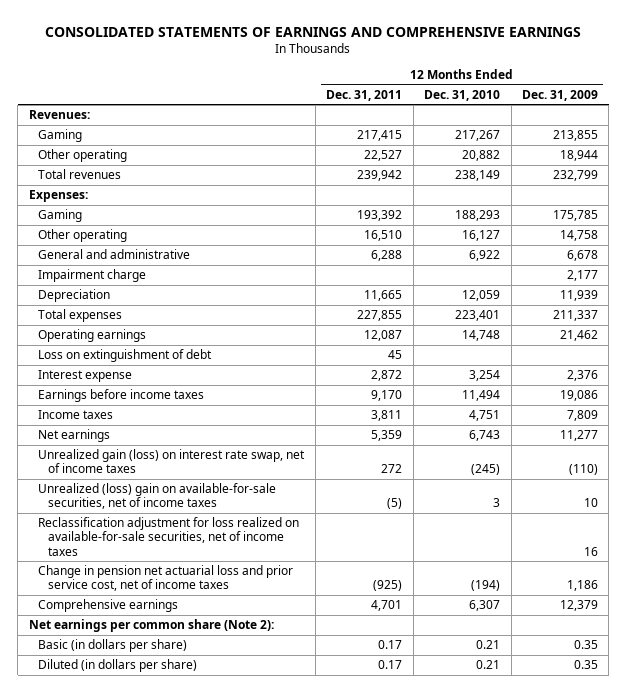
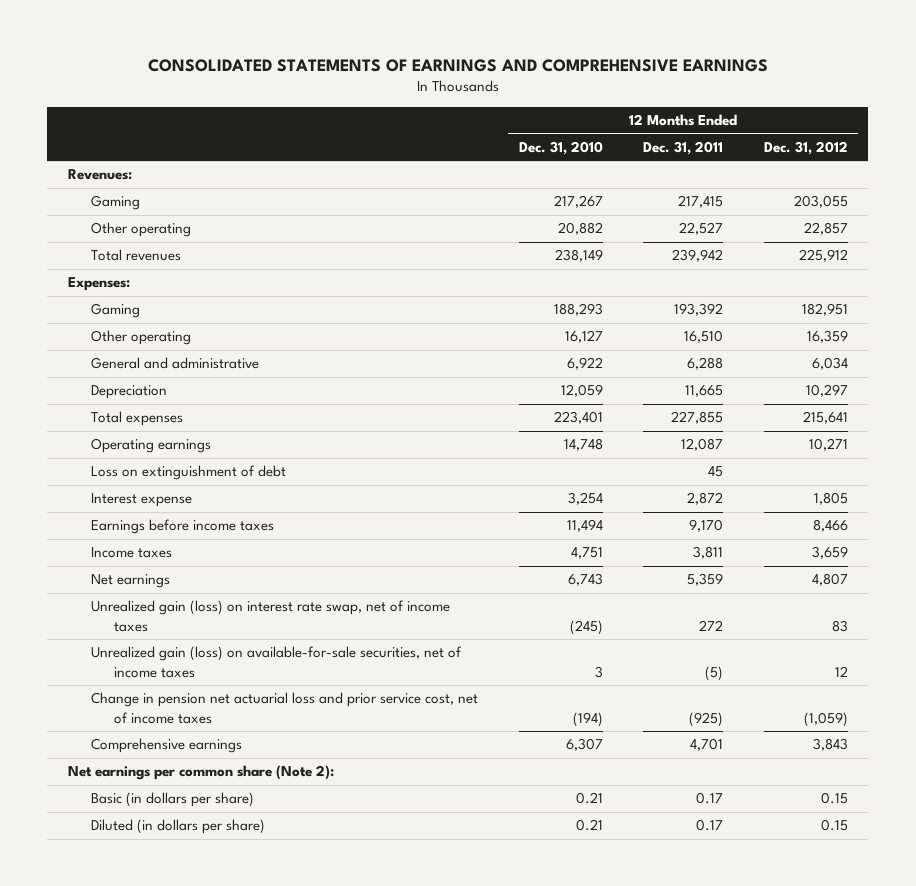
[521,89,598,101] Dec. 31, 2009 -> none
none -> [764,141,849,156] Dec. 31, 2012
[38,269,147,283] Impairment charge -> none
[38,517,300,556] Reclassification adjustment for loss realized on available-for-sale securities, net of income taxes -> none
[38,483,277,510] Unrealized (loss) gain on available-for-sale securities, net of income taxes -> [90,646,462,678] Unrealized gain (loss) on available-for-sale securities, net of income taxes

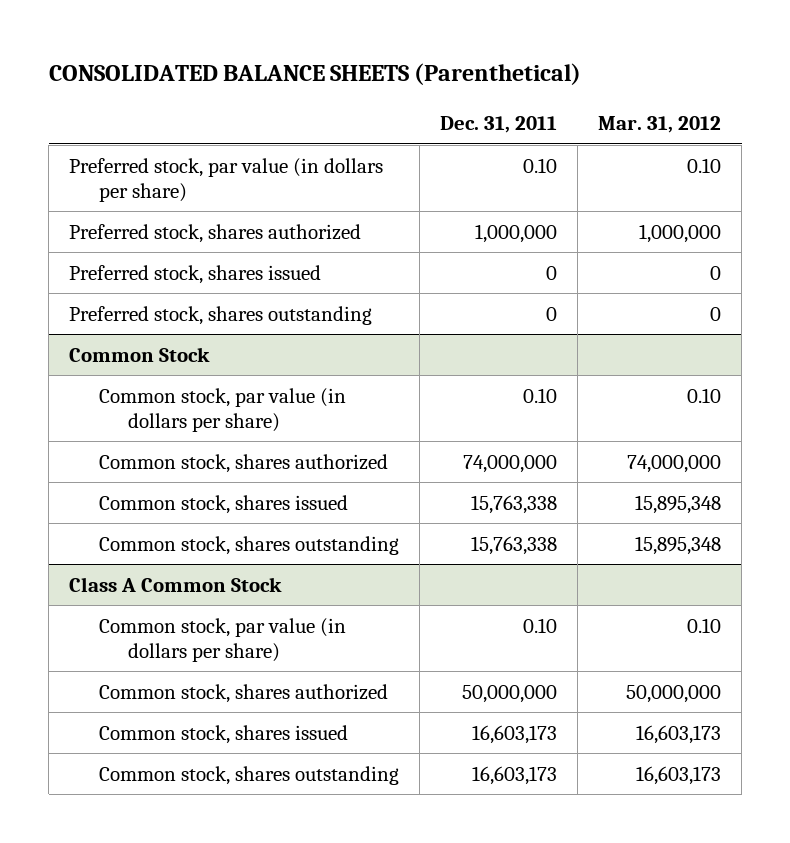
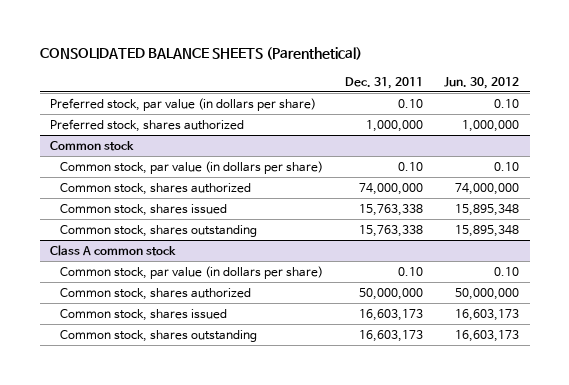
[597,116,721,134] Mar. 31, 2012 -> none
none -> [444,76,520,89] Jun. 30, 2012
[69,264,322,284] Preferred stock, shares issued -> none
[69,305,373,325] Preferred stock, shares outstanding -> none
[69,346,211,362] Common Stock -> [50,141,135,152] Common stock
[69,576,283,592] Class A Common Stock -> [50,245,177,257] Class A common stock

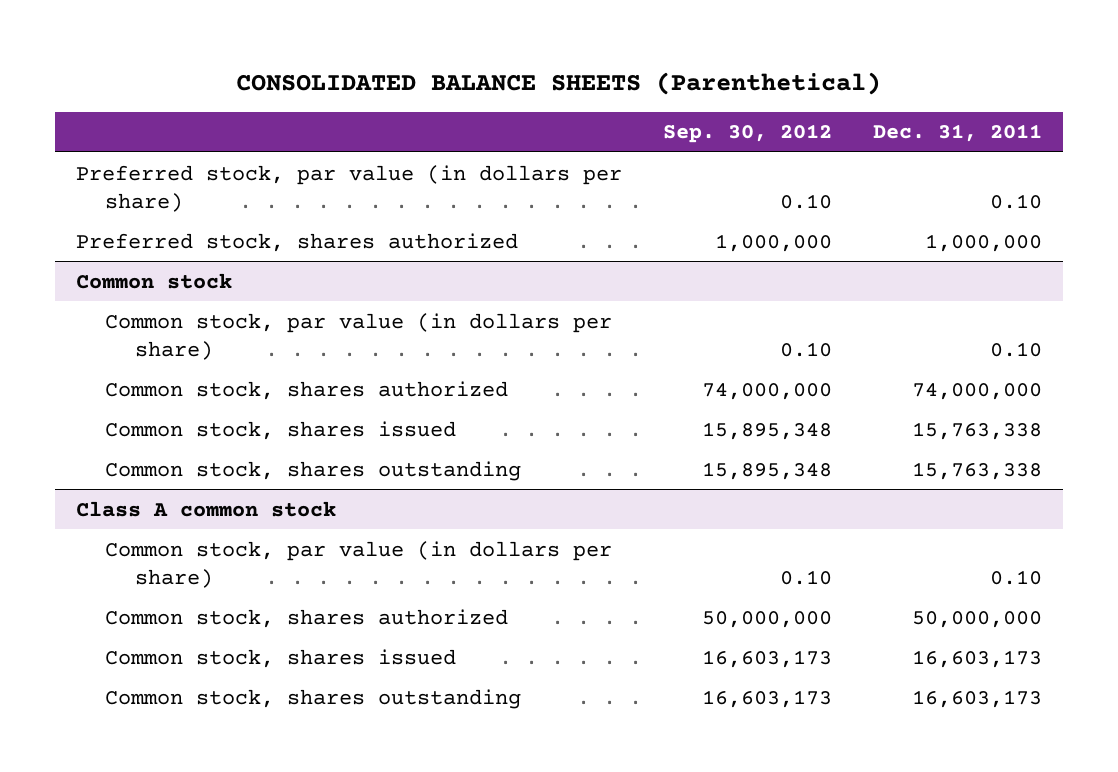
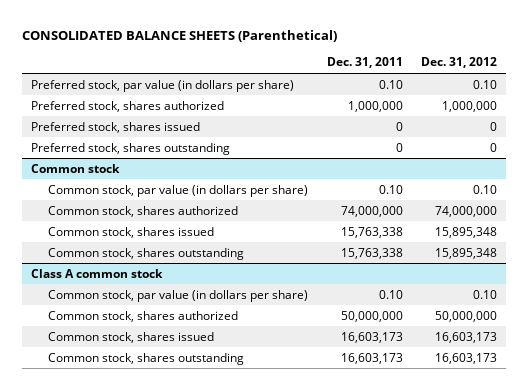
[662,124,832,144] Sep. 30, 2012 -> none
none -> [420,57,497,69] Dec. 31, 2012
none -> [31,121,201,133] Preferred stock, shares issued
none -> [31,142,231,155] Preferred stock, shares outstanding

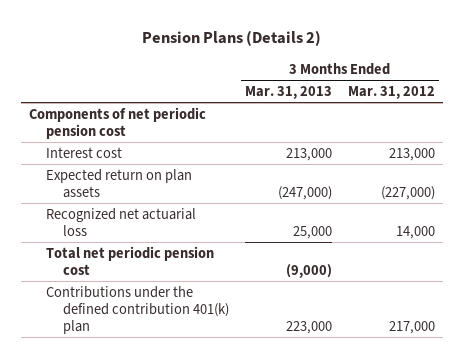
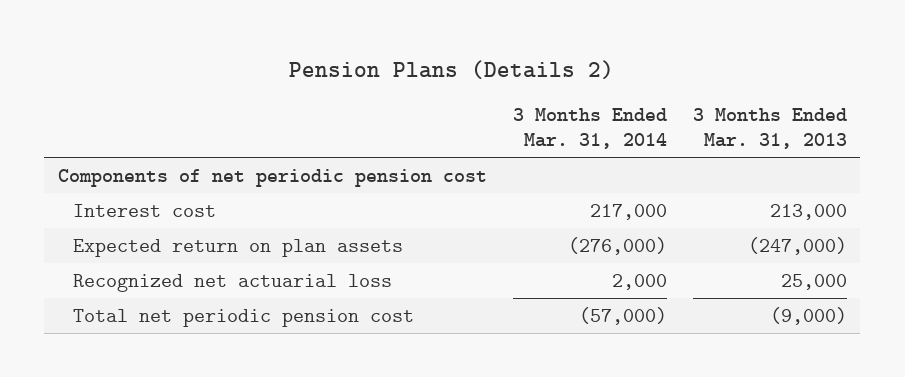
[347,86,435,100] Mar. 31, 2012 -> none
none -> [512,108,667,150] 3 Months Ended Mar. 31, 2014
[45,285,229,334] Contributions under the defined contribution 401(k) plan -> none

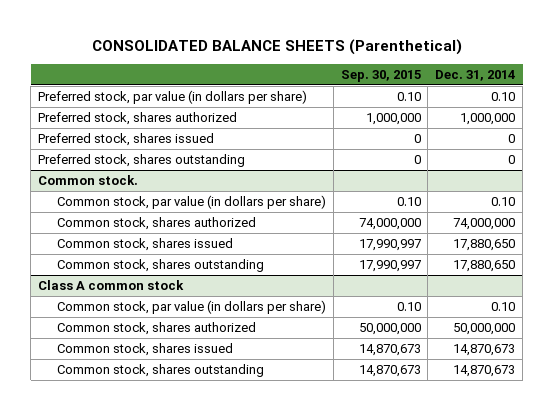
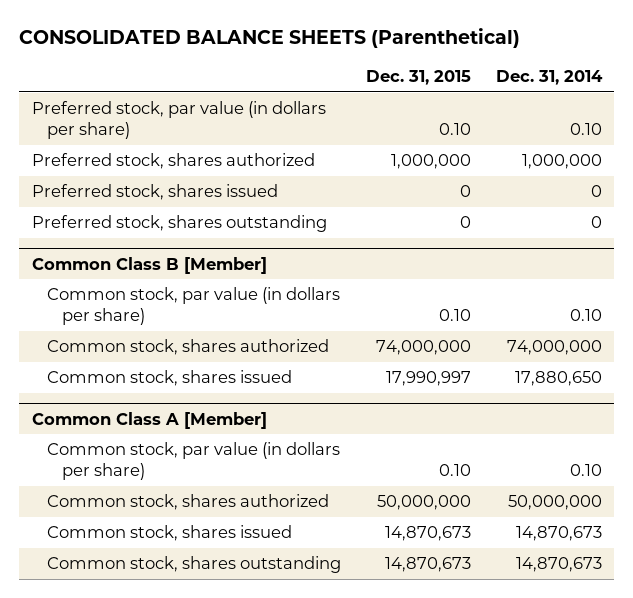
[340,70,421,83] Sep. 30, 2015 -> none
none -> [365,70,471,86] Dec. 31, 2015
[38,174,139,185] Common stock. -> [31,256,267,274] Common Class B [Member]
[56,258,264,272] Common stock, shares outstanding -> none
[38,279,185,290] Class A common stock -> [31,411,267,429] Common Class A [Member]

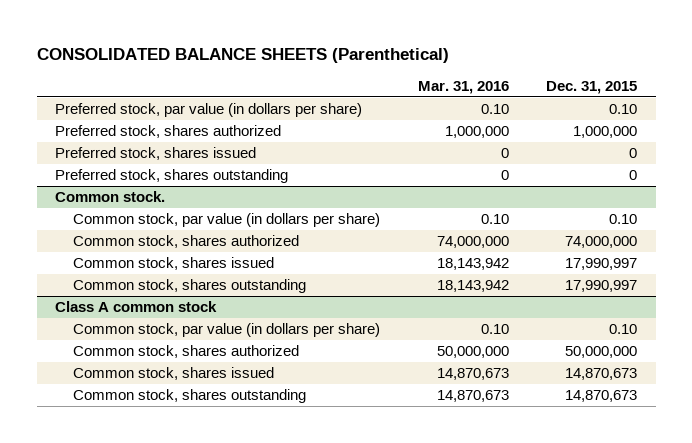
[495,70,603,86] Dec. 31, 2014 -> none
none -> [417,80,509,94] Mar. 31, 2016
[31,256,267,274] Common Class B [Member] -> [55,191,166,203] Common stock.
none -> [73,279,307,294] Common stock, shares outstanding
[31,411,267,429] Common Class A [Member] -> [55,301,218,313] Class A common stock

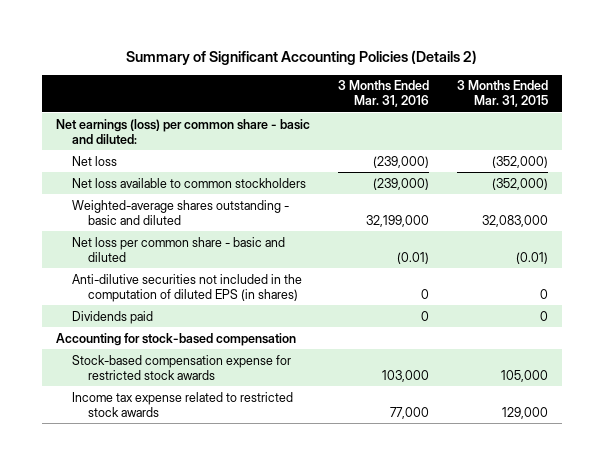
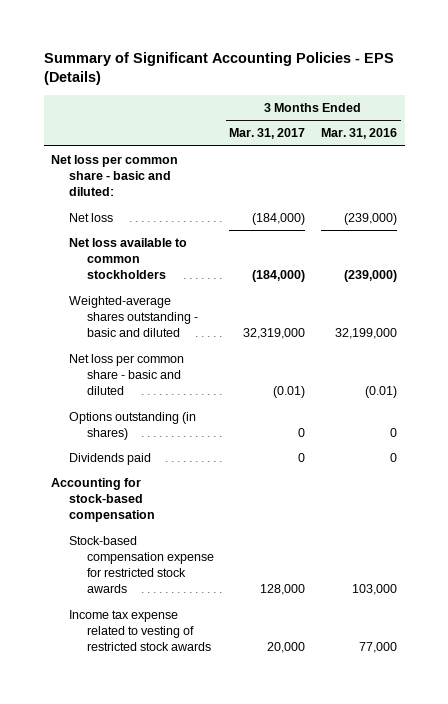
[126,49,478,65] Summary of Significant Accounting Policies (Details 2) -> [43,51,394,86] Summary of Significant Accounting Policies - EPS (Details)
[457,80,549,108] 3 Months Ended Mar. 31, 2015 -> none
none -> [229,128,306,140] Mar. 31, 2017
[56,118,311,144] Net earnings (loss) per common share - basic and diluted: -> [51,155,179,197] Net loss per common share - basic and diluted:
[71,273,302,302] Anti-dilutive securities not included in the computation of diluted EPS (in shares) -> none
none -> [69,412,197,441] Options outstanding (in shares)
[71,391,293,417] Income tax expense related to restricted stock awards -> [69,610,211,652] Income tax expense related to vesting of restricted stock awards

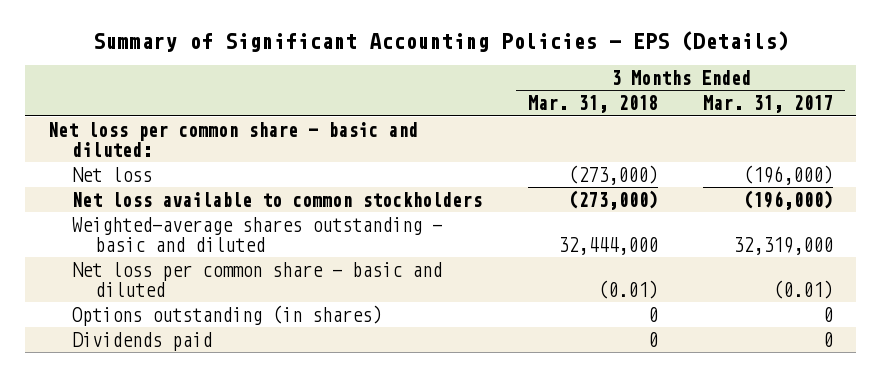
[321,128,398,140] Mar. 31, 2016 -> none
none -> [527,95,658,114] Mar. 31, 2018
[252,213,306,226] (184,000) -> [743,164,834,185] (196,000)
[252,270,306,283] (184,000) -> [743,189,834,210] (196,000)
[51,478,156,523] Accounting for stock-based compensation -> none
[69,536,214,594] Stock-based compensation expense for restricted stock awards -> none
[69,610,211,652] Income tax expense related to vesting of restricted stock awards -> none

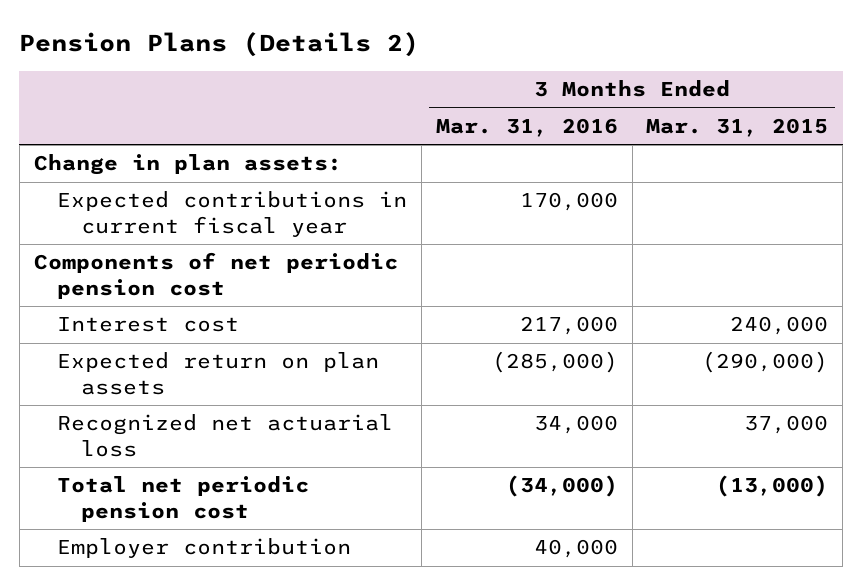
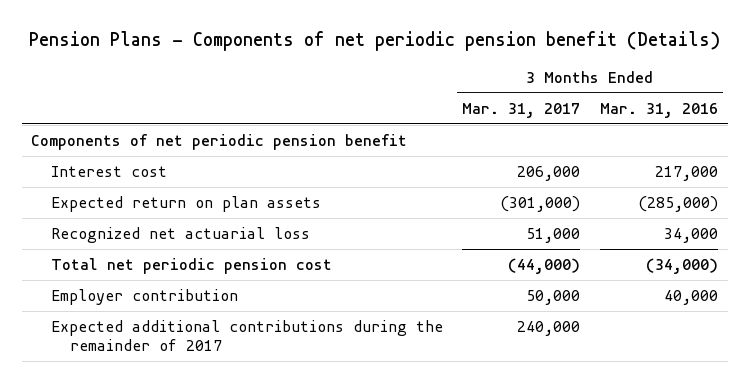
[19,31,420,57] Pension Plans (Details 2) -> [28,31,720,52] Pension Plans - Components of net periodic pension benefit (Details)
[646,118,829,138] Mar. 31, 2015 -> none
none -> [462,102,581,118] Mar. 31, 2017
[33,154,342,176] Change in plan assets: -> none
[57,191,408,237] Expected contributions in current fiscal year -> none
[33,252,398,299] Components of net periodic pension cost -> [31,133,408,150] Components of net periodic pension benefit
none -> [50,319,443,352] Expected additional contributions during the remainder of 2017

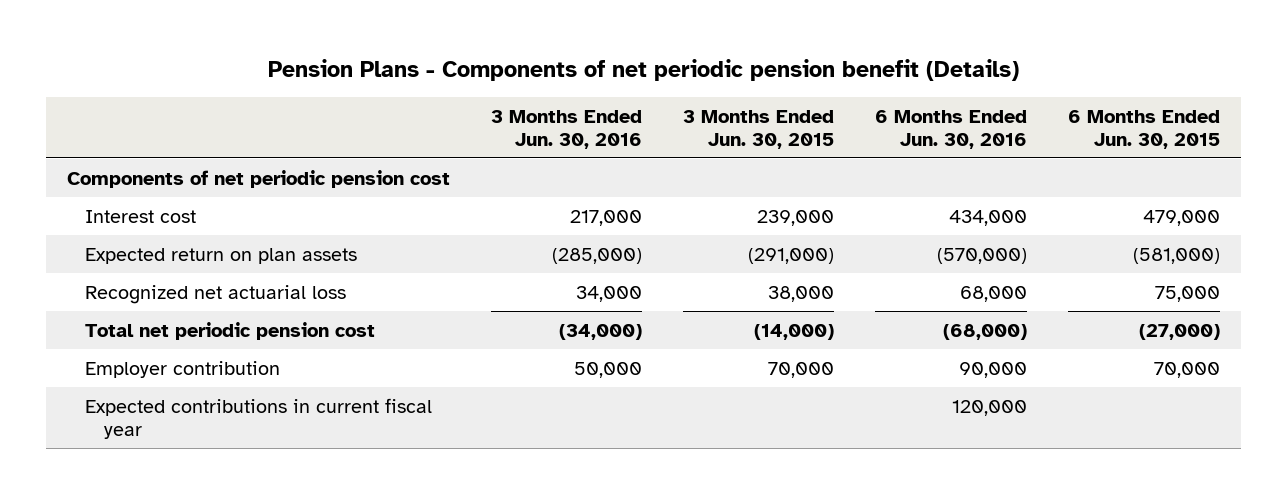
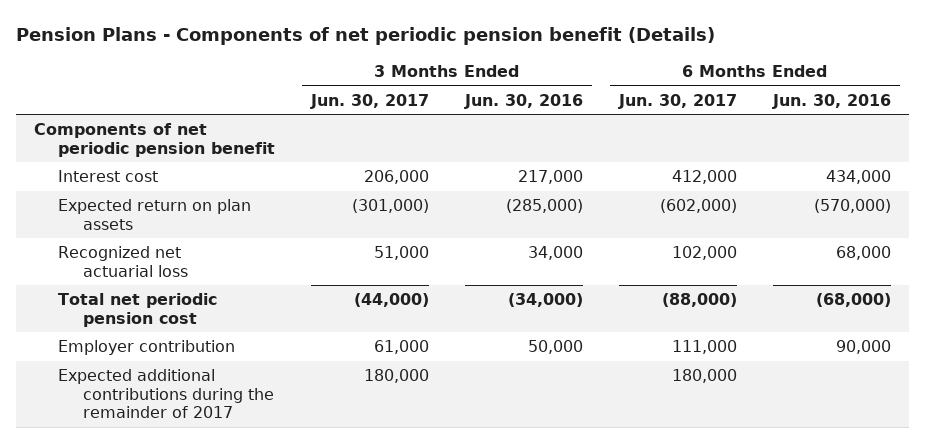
[683,109,835,149] 3 Months Ended Jun. 30, 2015 -> none
[1068,109,1221,149] 6 Months Ended Jun. 30, 2015 -> none
none -> [310,93,430,109] Jun. 30, 2017
none -> [618,93,738,109] Jun. 30, 2017
[66,169,450,188] Components of net periodic pension cost -> [34,123,276,157] Components of net periodic pension benefit
[85,397,433,439] Expected contributions in current fiscal year -> none
none -> [58,369,274,419] Expected additional contributions during the remainder of 2017

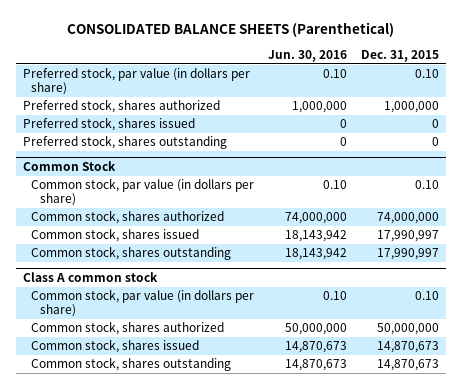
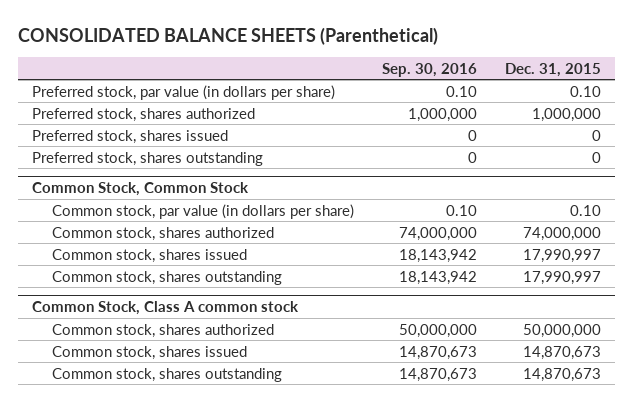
[268,50,348,63] Jun. 30, 2016 -> none
none -> [382,62,478,77] Sep. 30, 2016
[22,161,116,172] Common Stock -> [32,182,250,197] Common Stock, Common Stock
[31,289,255,317] Common stock, par value (in dollars per share) -> none
[22,272,158,283] Class A common stock -> [32,301,300,316] Common Stock, Class A common stock

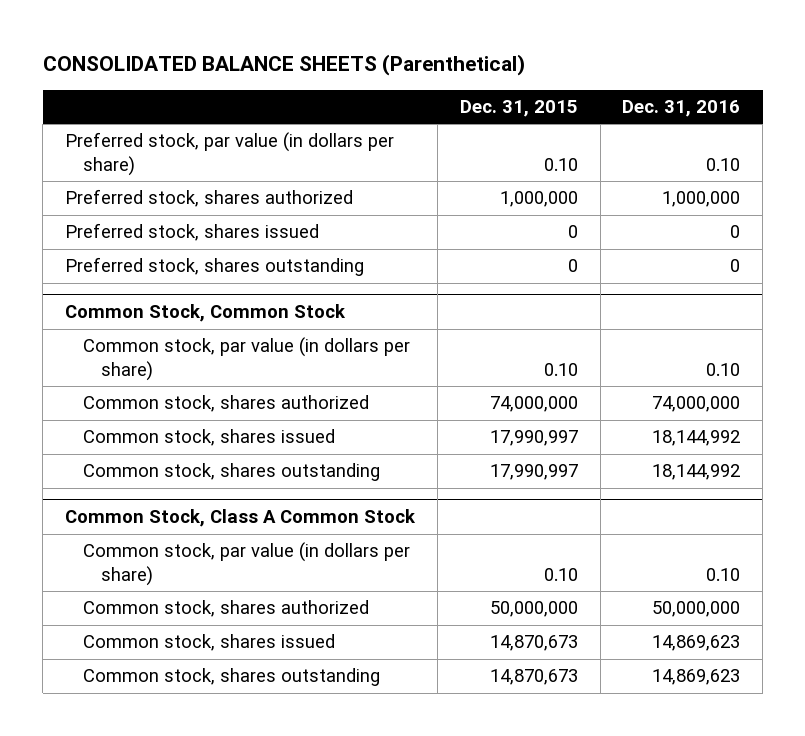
[382,62,478,77] Sep. 30, 2016 -> none
none -> [622,99,741,117] Dec. 31, 2016
[32,301,300,316] Common Stock, Class A common stock -> [65,509,417,528] Common Stock, Class A Common Stock
none -> [82,542,410,587] Common stock, par value (in dollars per share)

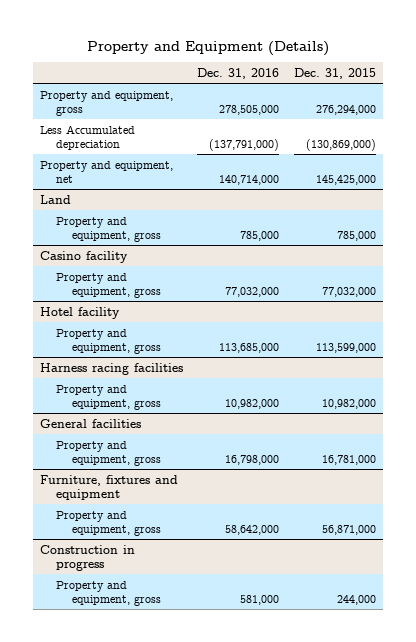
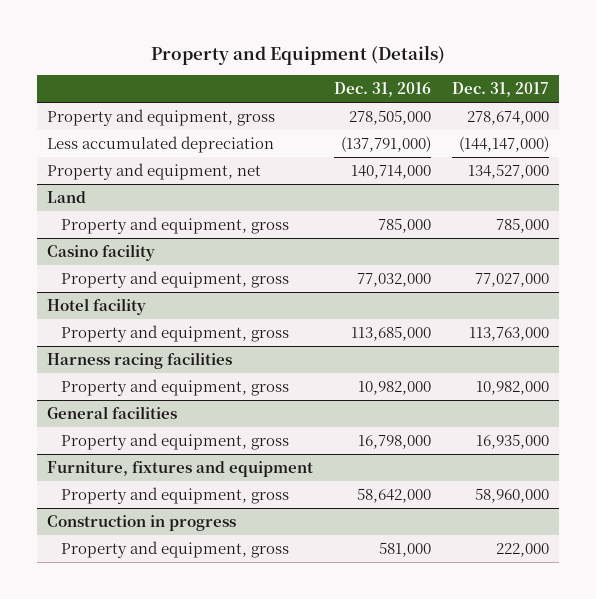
[294,67,377,79] Dec. 31, 2015 -> none
none -> [451,82,549,98] Dec. 31, 2017
[39,124,135,150] Less Accumulated depreciation -> [47,135,275,153] Less accumulated depreciation

